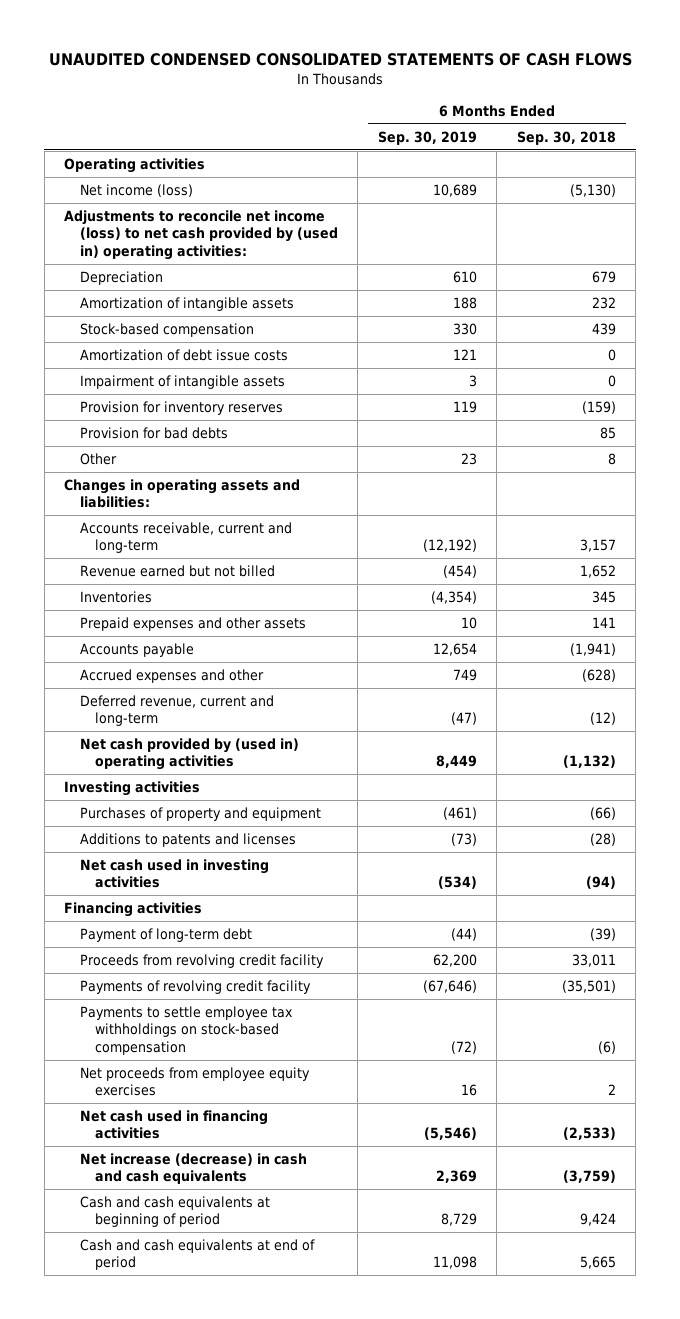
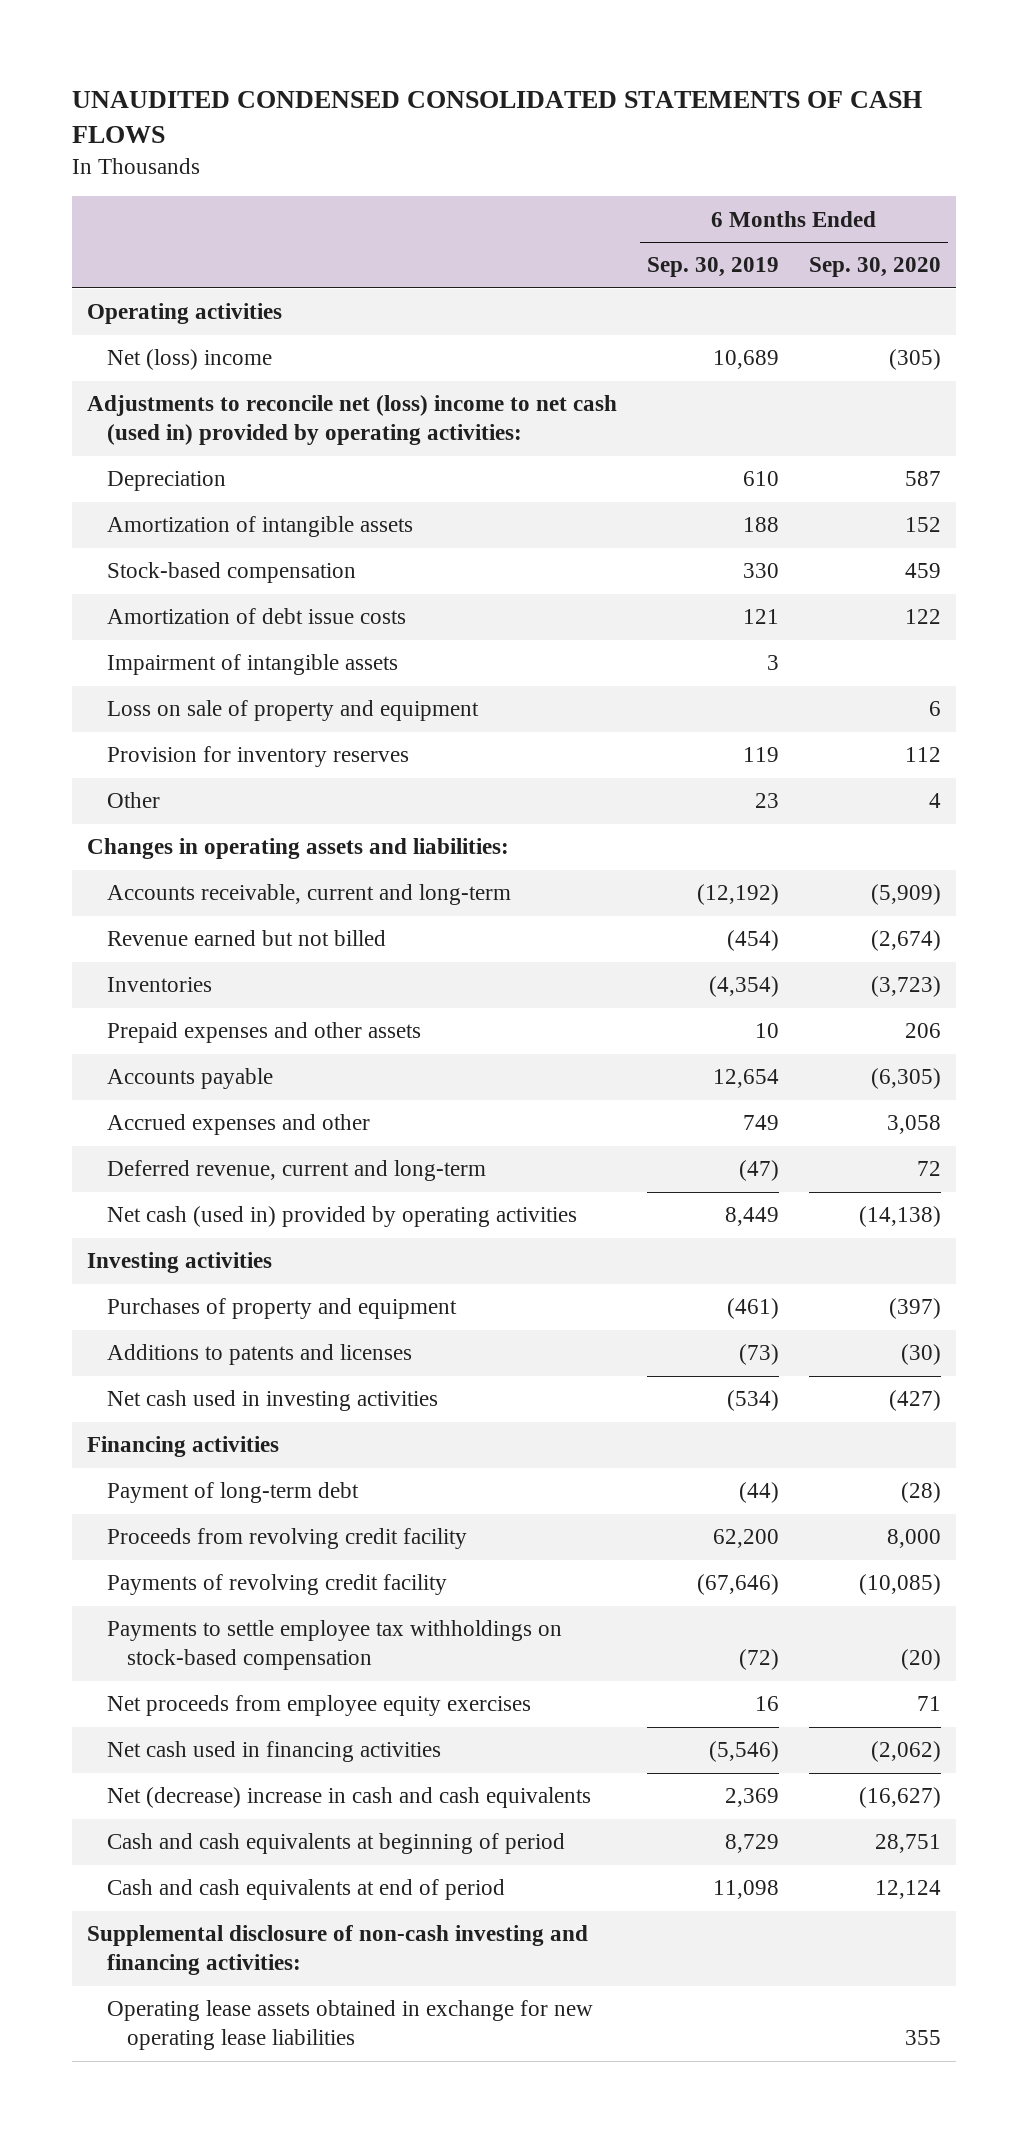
[516,130,616,145] Sep. 30, 2018 -> none
none -> [808,257,941,278] Sep. 30, 2020
[79,184,193,198] Net income (loss) -> [106,349,272,371] Net (loss) income
[64,210,338,260] Adjustments to reconcile net income (loss) to net cash provided by (used in) operating activities: -> [87,395,618,446] Adjustments to reconcile net (loss) income to net cash (used in) provided by operating activities:
none -> [106,700,479,722] Loss on sale of property and equipment
[79,427,228,440] Provision for bad debts -> none
[79,738,299,771] Net cash provided by (used in) operating activities -> [106,1206,577,1228] Net cash (used in) provided by operating activities
[79,1153,307,1185] Net increase (decrease) in cash and cash equivalents -> [106,1787,591,1809] Net (decrease) increase in cash and cash equivalents
none -> [87,1925,589,1976] Supplemental disclosure of non-cash investing and financing activities:
none -> [106,2000,593,2051] Operating lease assets obtained in exchange for new operating lease liabilities

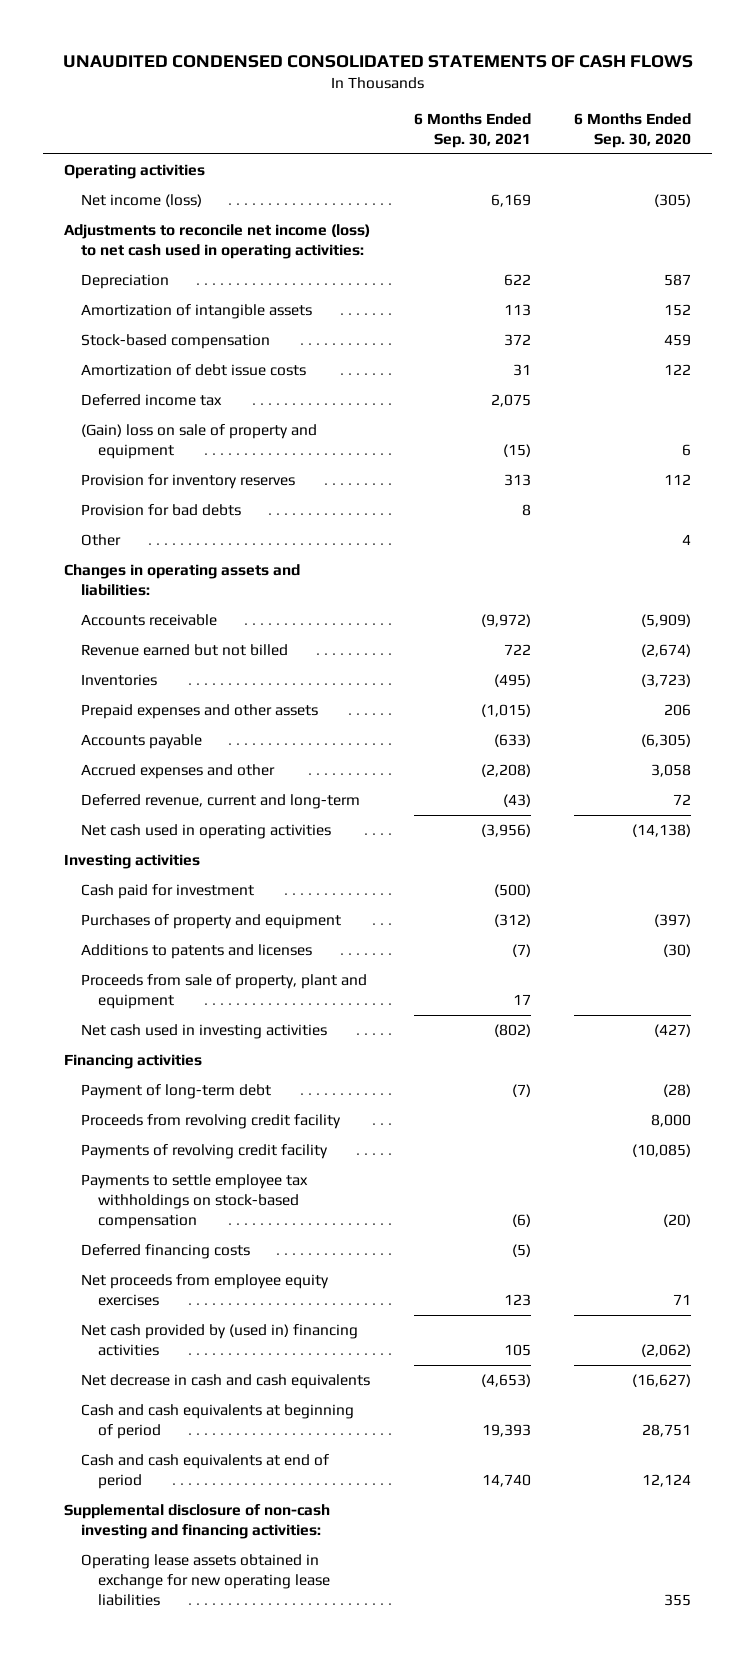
[647,257,780,278] Sep. 30, 2019 -> none
none -> [413,112,531,149] 6 Months Ended Sep. 30, 2021
[106,349,272,371] Net (loss) income -> [81,193,203,207] Net income (loss)
[87,395,618,446] Adjustments to reconcile net (loss) income to net cash (used in) provided by operating activities: -> [64,223,371,260] Adjustments to reconcile net income (loss) to net cash used in operating activities:
[106,654,398,676] Impairment of intangible assets -> none
none -> [81,393,223,406] Deferred income tax
[106,700,479,722] Loss on sale of property and equipment -> [81,423,318,460] (Gain) loss on sale of property and equipment
none -> [81,503,242,516] Provision for bad debts
[106,884,511,906] Accounts receivable, current and long-term -> [81,613,218,626] Accounts receivable
[106,1206,577,1228] Net cash (used in) provided by operating activities -> [81,823,332,839] Net cash used in operating activities
none -> [81,883,255,899] Cash paid for investment
none -> [81,973,368,1010] Proceeds from sale of property, plant and equipment
none -> [81,1243,251,1259] Deferred financing costs
[106,1741,441,1763] Net cash used in financing activities -> [81,1323,359,1357] Net cash provided by (used in) financing activities
[106,1787,591,1809] Net (decrease) increase in cash and cash equivalents -> [81,1373,371,1389] Net decrease in cash and cash equivalents

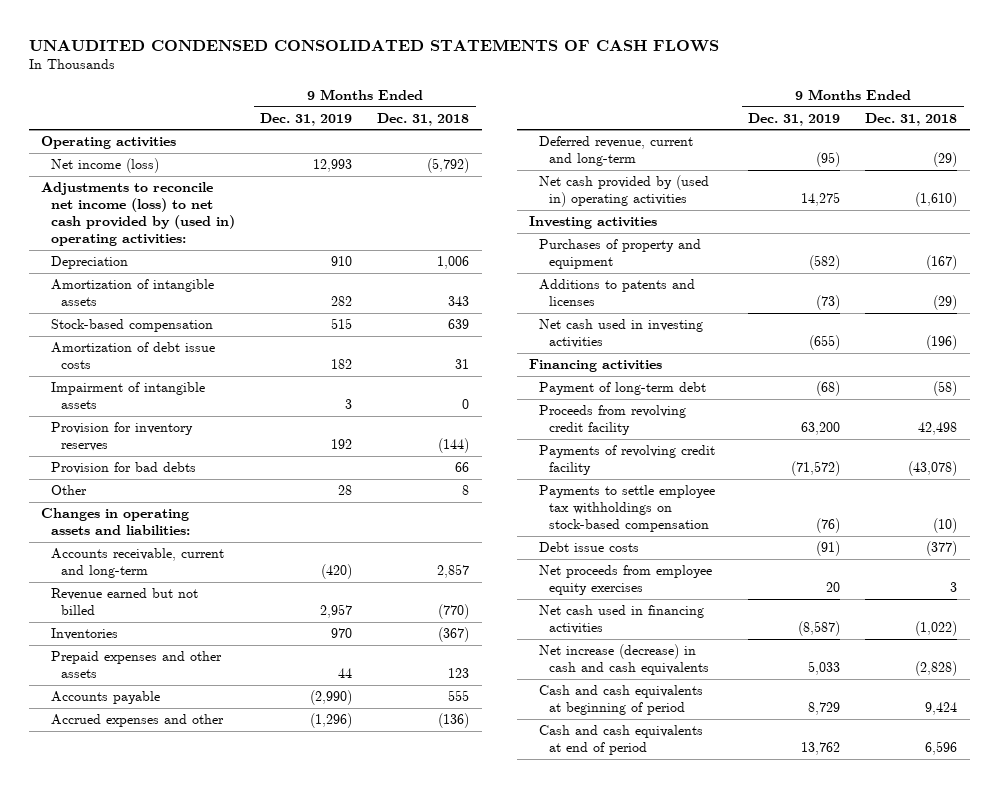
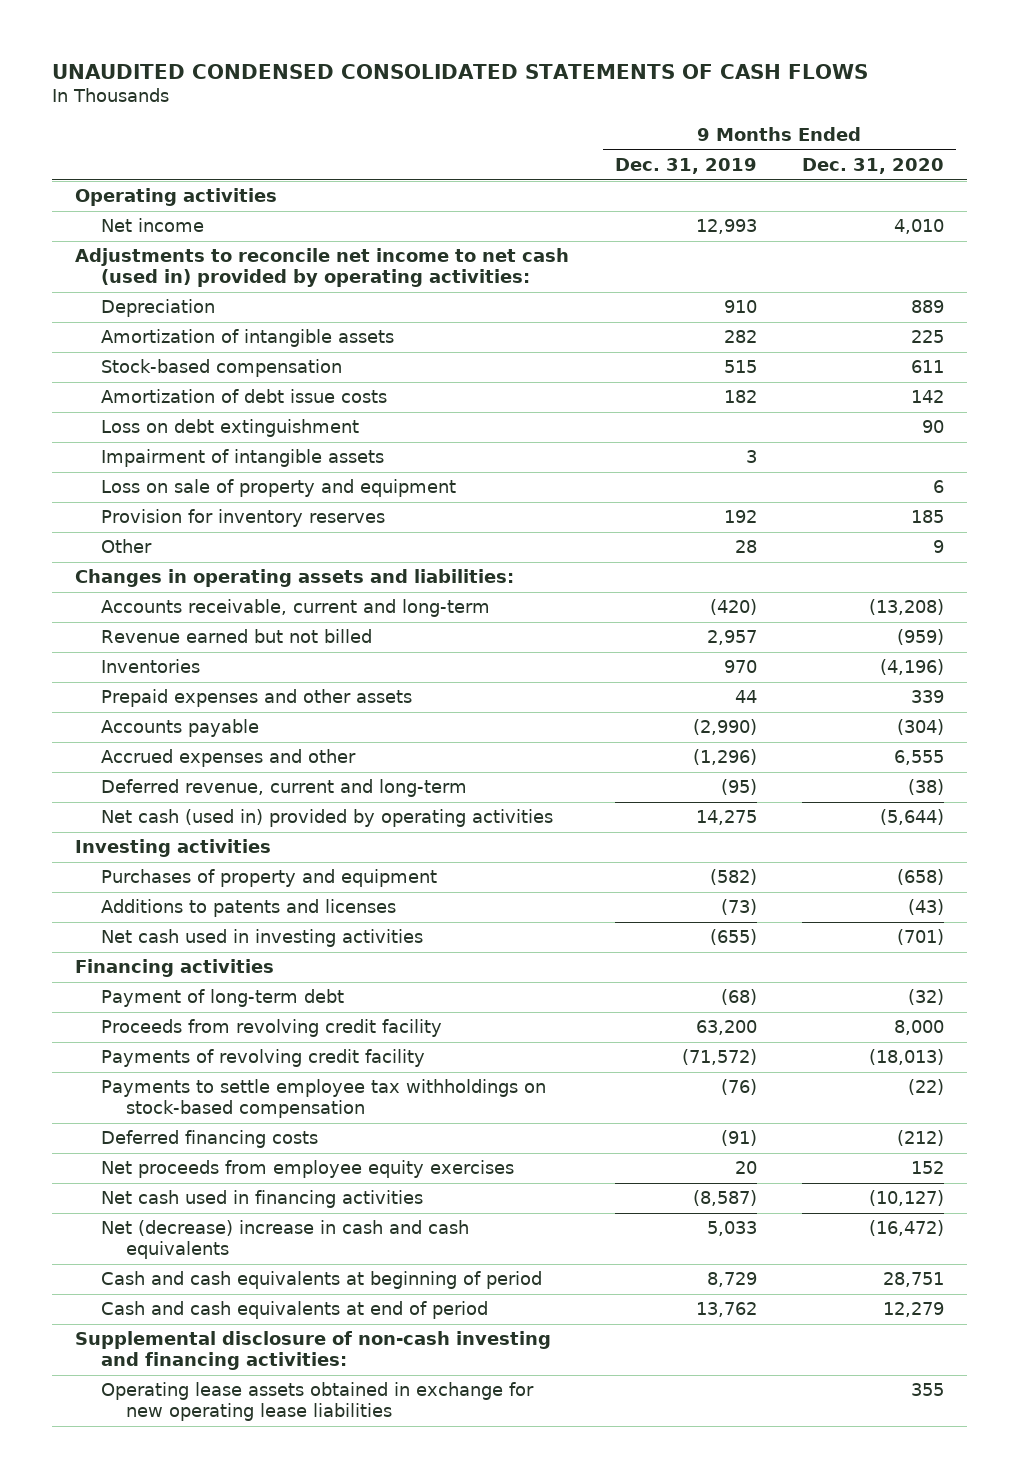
[377,112,470,126] Dec. 31, 2018 -> none
none -> [802,158,945,175] Dec. 31, 2020
[51,158,160,174] Net income (loss) -> [100,218,204,233] Net income
[41,182,236,247] Adjustments to reconcile net income (loss) to net cash provided by (used in) operating activities: -> [74,248,569,287] Adjustments to reconcile net income to net cash (used in) provided by operating activities:
none -> [100,419,359,438] Loss on debt extinguishment
none -> [100,479,456,498] Loss on sale of property and equipment
[51,462,197,475] Provision for bad debts -> none
[539,175,710,208] Net cash provided by (used in) operating activities -> [100,809,553,828] Net cash (used in) provided by operating activities
[539,542,640,553] Debt issue costs -> none
none -> [100,1130,318,1149] Deferred financing costs
[539,644,710,676] Net increase (decrease) in cash and cash equivalents -> [100,1220,469,1259] Net (decrease) increase in cash and cash equivalents
none -> [74,1331,551,1370] Supplemental disclosure of non-cash investing and financing activities:
none -> [100,1382,534,1421] Operating lease assets obtained in exchange for new operating lease liabilities

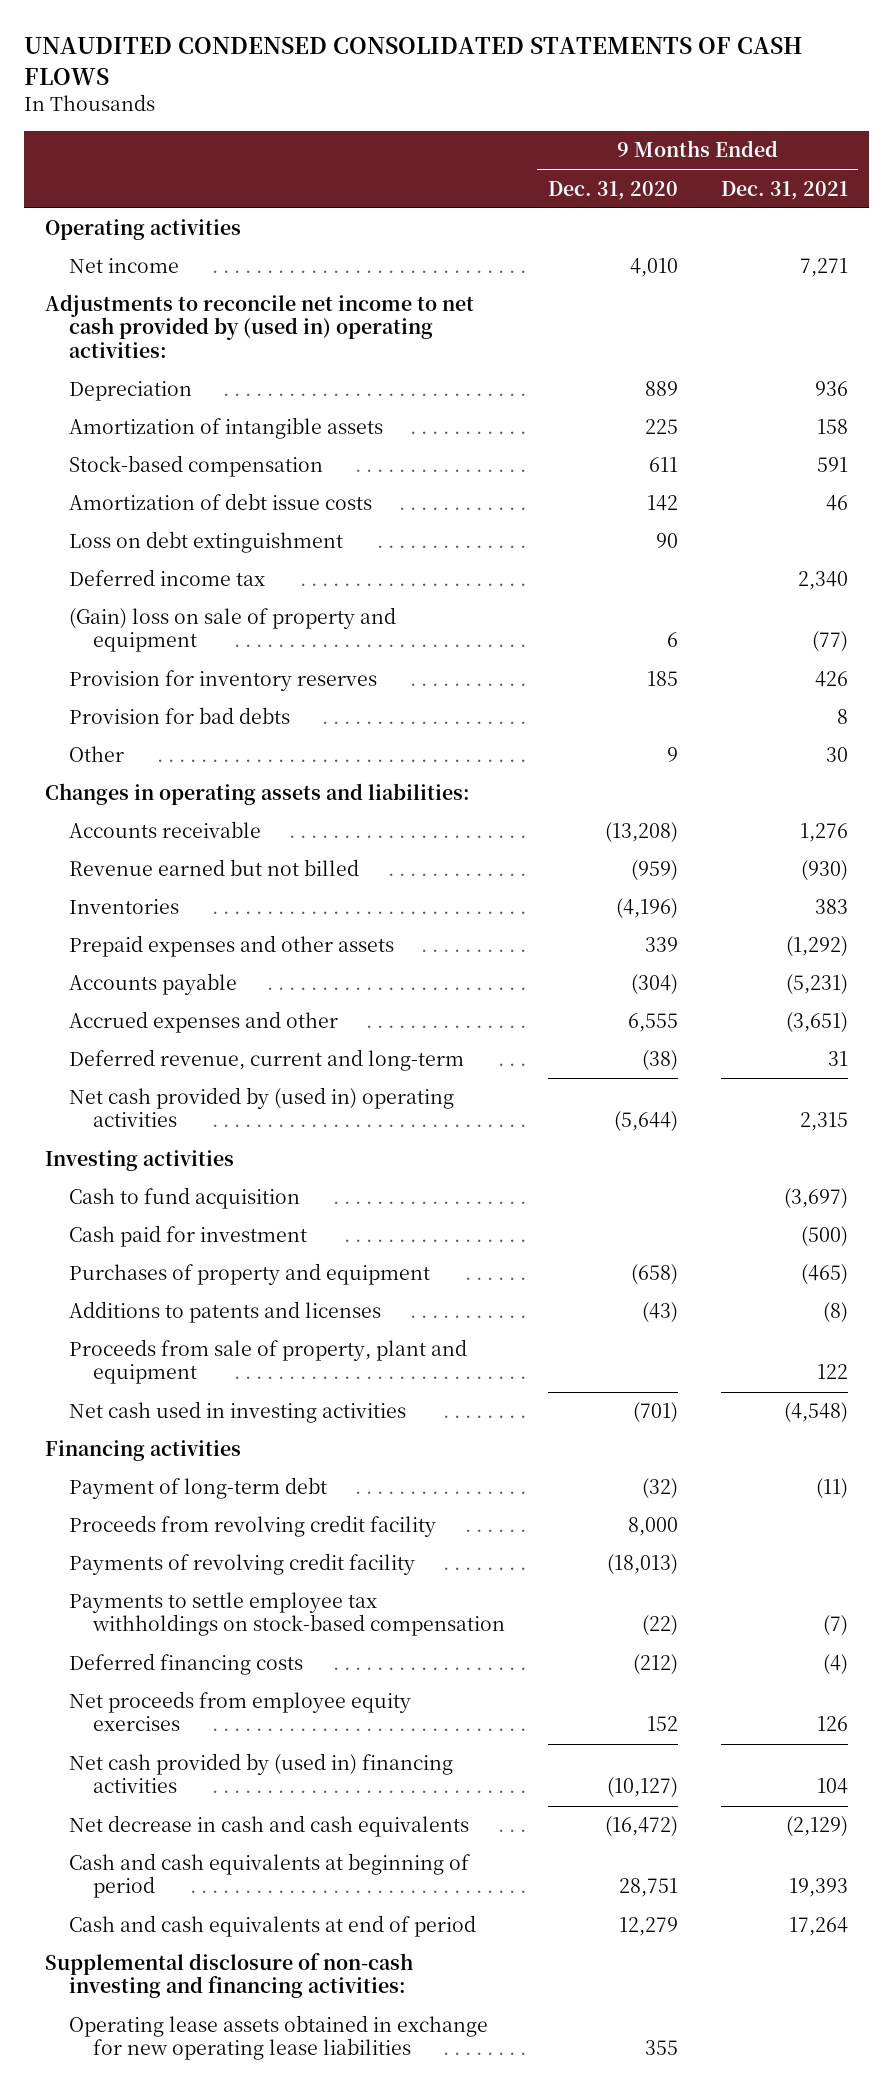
[614,158,757,175] Dec. 31, 2019 -> none
none -> [720,180,848,200] Dec. 31, 2021
[74,248,569,287] Adjustments to reconcile net income to net cash (used in) provided by operating activities: -> [45,294,475,358] Adjustments to reconcile net income to net cash provided by (used in) operating activities:
[100,449,384,468] Impairment of intangible assets -> none
none -> [69,569,266,587] Deferred income tax
[100,479,456,498] Loss on sale of property and equipment -> [69,607,397,653] (Gain) loss on sale of property and equipment
none -> [69,707,291,725] Provision for bad debts
[100,599,490,618] Accounts receivable, current and long-term -> [69,821,262,839] Accounts receivable
[100,809,553,828] Net cash (used in) provided by operating activities -> [69,1087,455,1128] Net cash provided by (used in) operating activities
none -> [69,1187,301,1210] Cash to fund acquisition
none -> [69,1225,308,1248] Cash paid for investment
none -> [69,1339,468,1385] Proceeds from sale of property, plant and equipment
[100,1190,423,1209] Net cash used in financing activities -> [69,1753,454,1794] Net cash provided by (used in) financing activities
[100,1220,469,1259] Net (decrease) increase in cash and cash equivalents -> [69,1815,470,1838] Net decrease in cash and cash equivalents

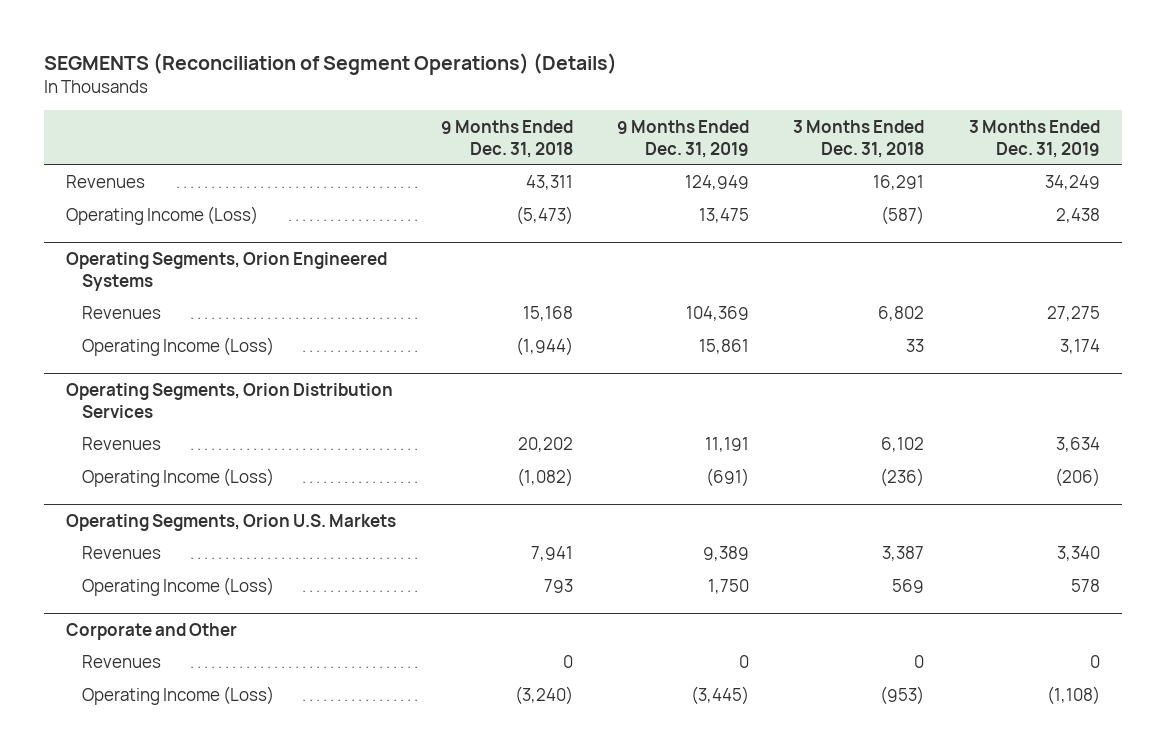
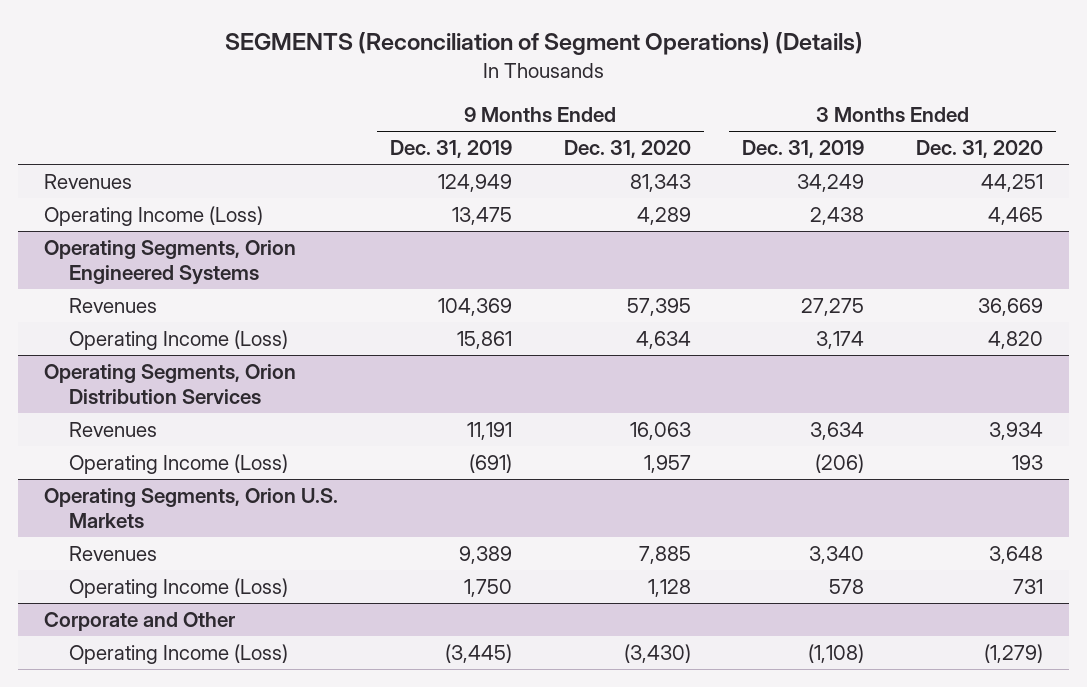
[440,119,573,158] 9 Months Ended Dec. 31, 2018 -> none
[793,119,925,158] 3 Months Ended Dec. 31, 2018 -> none
none -> [563,140,691,159] Dec. 31, 2020
none -> [915,140,1043,159] Dec. 31, 2020
[81,655,161,669] Revenues -> none

